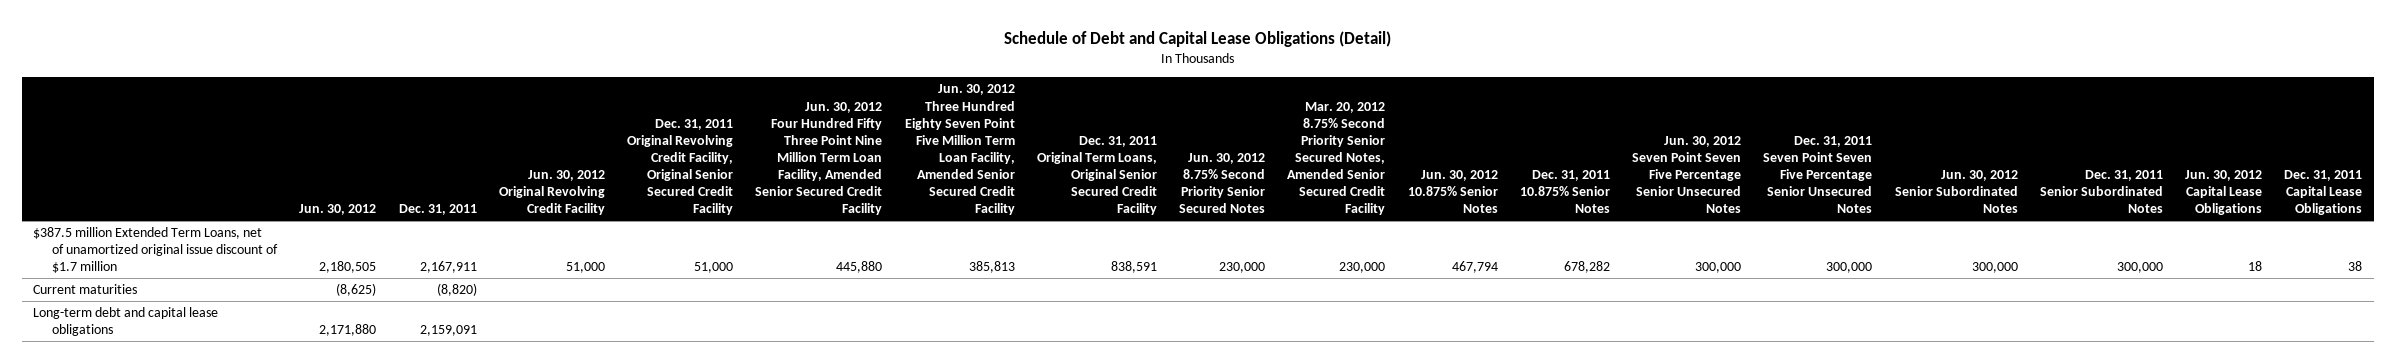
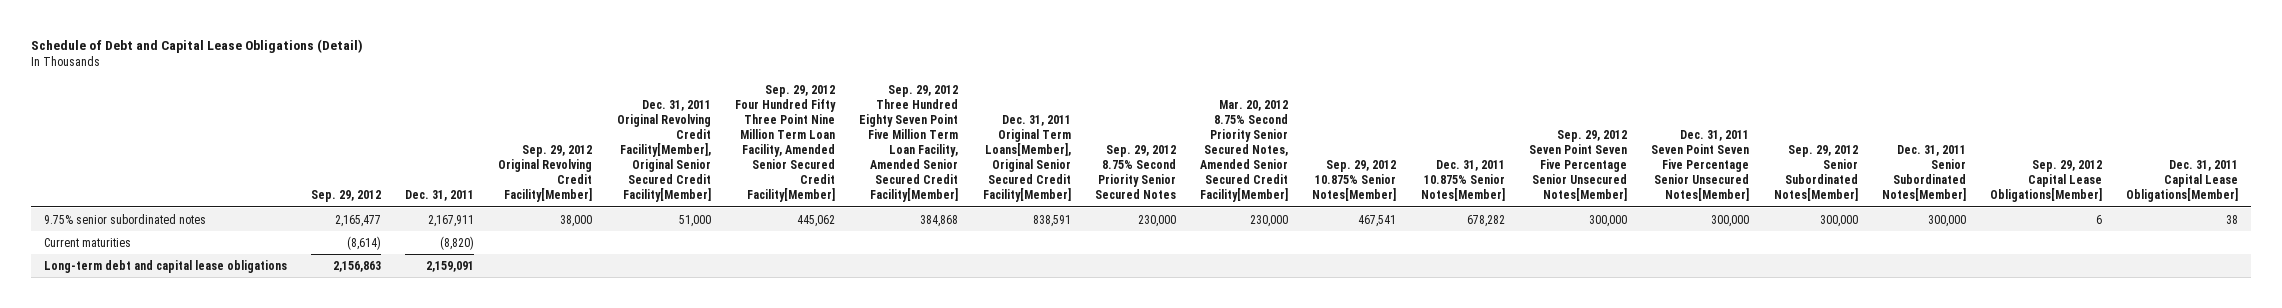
[299,204,377,216] Jun. 30, 2012 -> none
[498,170,605,216] Jun. 30, 2012 Original Revolving Credit Facility -> none
[627,118,734,216] Dec. 31, 2011 Original Revolving Credit Facility, Original Senior Secured Credit Facility -> none
[755,101,883,216] Jun. 30, 2012 Four Hundred Fifty Three Point Nine Million Term Loan Facility, Amended Senior Secured Credit Facility -> none
[904,84,1015,216] Jun. 30, 2012 Three Hundred Eighty Seven Point Five Million Term Loan Facility, Amended Senior Secured Credit Facility -> none
[1036,135,1157,216] Dec. 31, 2011 Original Term Loans, Original Senior Secured Credit Facility -> none
[1179,152,1266,214] Jun. 30, 2012 8.75% Second Priority Senior Secured Notes -> none
[1287,101,1386,216] Mar. 20, 2012 8.75% Second Priority Senior Secured Notes, Amended Senior Secured Credit Facility -> none
[1407,170,1498,214] Jun. 30, 2012 10.875% Senior Notes -> none
[1519,170,1610,214] Dec. 31, 2011 10.875% Senior Notes -> none
[1632,135,1742,214] Jun. 30, 2012 Seven Point Seven Five Percentage Senior Unsecured Notes -> none
[1763,135,1873,214] Dec. 31, 2011 Seven Point Seven Five Percentage Senior Unsecured Notes -> none
[1894,170,2018,214] Jun. 30, 2012 Senior Subordinated Notes -> none
[2039,170,2163,214] Dec. 31, 2011 Senior Subordinated Notes -> none
[2185,170,2263,216] Jun. 30, 2012 Capital Lease Obligations -> none
[2284,170,2363,216] Dec. 31, 2011 Capital Lease Obligations -> none
none -> [310,190,381,203] Sep. 29, 2012
none -> [498,144,593,203] Sep. 29, 2012 Original Revolving Credit Facility[Member]
none -> [616,99,711,203] Dec. 31, 2011 Original Revolving Credit Facility[Member], Original Senior Secured Credit Facility[Member]
none -> [734,84,836,203] Sep. 29, 2012 Four Hundred Fifty Three Point Nine Million Term Loan Facility, Amended Senior Secured Credit Facility[Member]
none -> [859,84,959,203] Sep. 29, 2012 Three Hundred Eighty Seven Point Five Million Term Loan Facility, Amended Senior Secured Credit Facility[Member]
none -> [982,114,1071,203] Dec. 31, 2011 Original Term Loans[Member], Original Senior Secured Credit Facility[Member]
none -> [1094,144,1176,200] Sep. 29, 2012 8.75% Second Priority Senior Secured Notes
none -> [1200,99,1289,203] Mar. 20, 2012 8.75% Second Priority Senior Secured Notes, Amended Senior Secured Credit Facility[Member]
none -> [1312,160,1397,202] Sep. 29, 2012 10.875% Senior Notes[Member]
none -> [1420,160,1505,202] Dec. 31, 2011 10.875% Senior Notes[Member]
none -> [1528,129,1627,202] Sep. 29, 2012 Seven Point Seven Five Percentage Senior Unsecured Notes[Member]
none -> [1651,129,1750,202] Dec. 31, 2011 Seven Point Seven Five Percentage Senior Unsecured Notes[Member]
none -> [1773,144,1858,202] Sep. 29, 2012 Senior Subordinated Notes[Member]
none -> [1881,144,1966,202] Dec. 31, 2011 Senior Subordinated Notes[Member]
none -> [1990,160,2103,203] Sep. 29, 2012 Capital Lease Obligations[Member]
none -> [2126,160,2239,203] Dec. 31, 2011 Capital Lease Obligations[Member]
[33,227,279,274] $387.5 million Extended Term Loans, net of unamortized original issue discount of $1.7 million -> [43,213,206,224] 9.75% senior subordinated notes

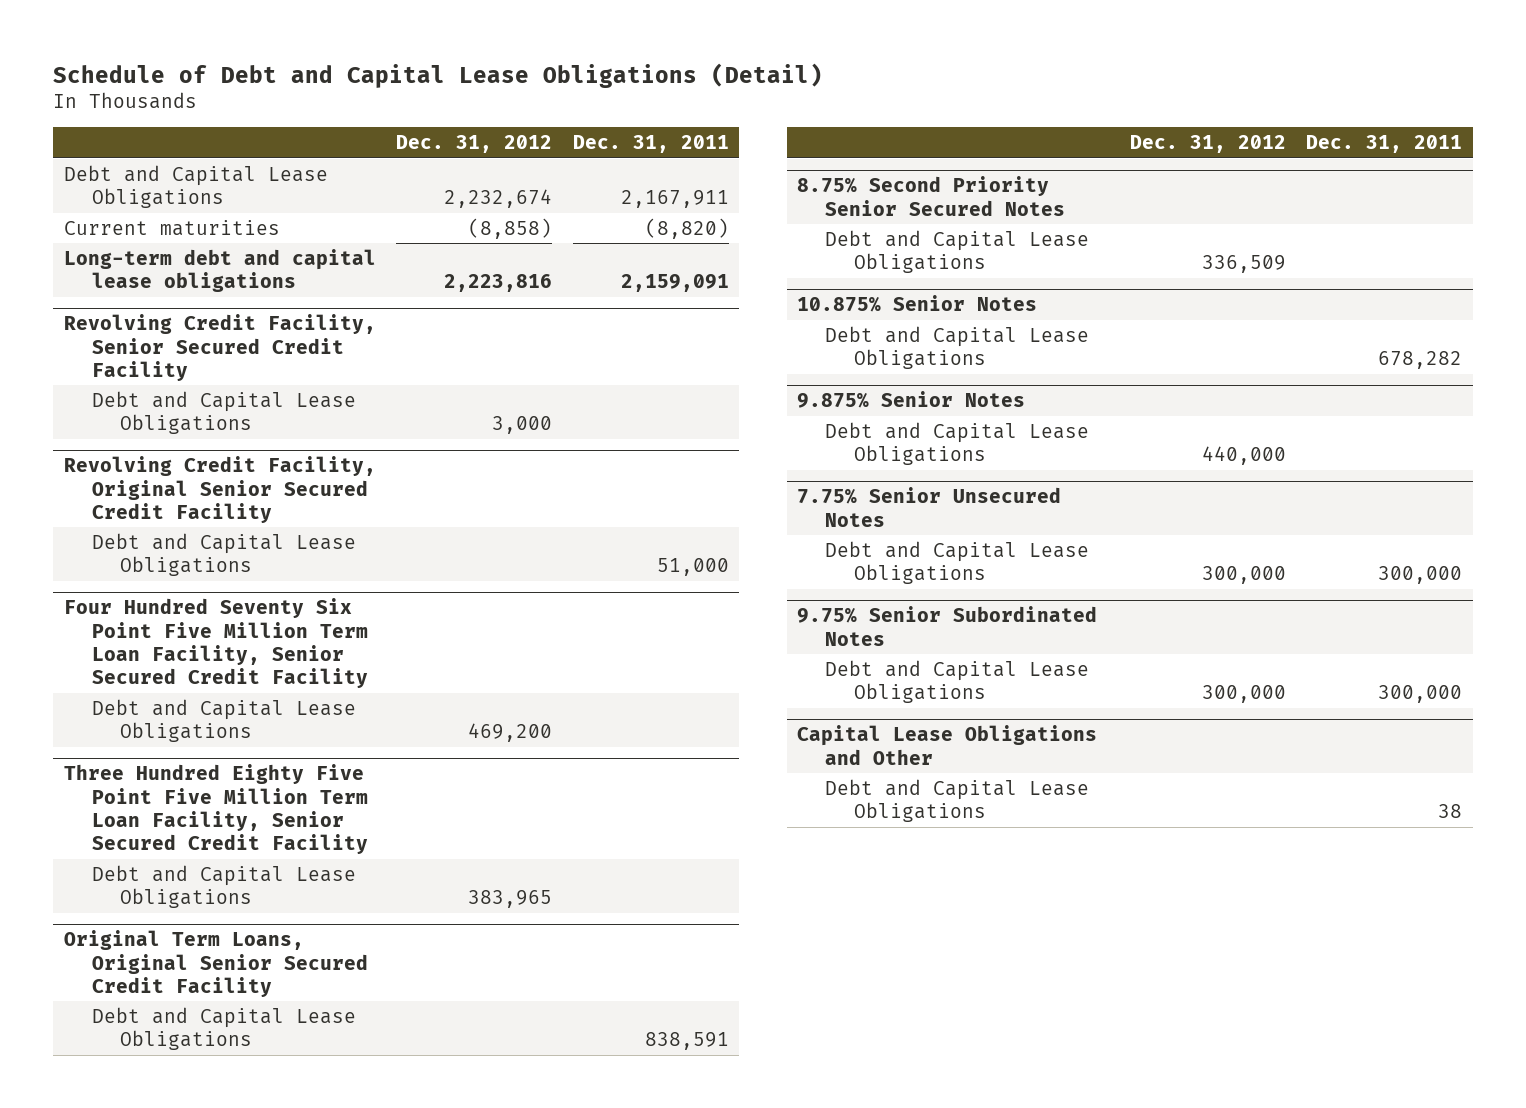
[310,190,381,203] Sep. 29, 2012 -> none
[498,144,593,203] Sep. 29, 2012 Original Revolving Credit Facility[Member] -> none
[616,99,711,203] Dec. 31, 2011 Original Revolving Credit Facility[Member], Original Senior Secured Credit Facility[Member] -> none
[734,84,836,203] Sep. 29, 2012 Four Hundred Fifty Three Point Nine Million Term Loan Facility, Amended Senior Secured Credit Facility[Member] -> none
[859,84,959,203] Sep. 29, 2012 Three Hundred Eighty Seven Point Five Million Term Loan Facility, Amended Senior Secured Credit Facility[Member] -> none
[982,114,1071,203] Dec. 31, 2011 Original Term Loans[Member], Original Senior Secured Credit Facility[Member] -> none
[1094,144,1176,200] Sep. 29, 2012 8.75% Second Priority Senior Secured Notes -> none
[1200,99,1289,203] Mar. 20, 2012 8.75% Second Priority Senior Secured Notes, Amended Senior Secured Credit Facility[Member] -> none
[1312,160,1397,202] Sep. 29, 2012 10.875% Senior Notes[Member] -> none
[1420,160,1505,202] Dec. 31, 2011 10.875% Senior Notes[Member] -> none
[1528,129,1627,202] Sep. 29, 2012 Seven Point Seven Five Percentage Senior Unsecured Notes[Member] -> none
[1651,129,1750,202] Dec. 31, 2011 Seven Point Seven Five Percentage Senior Unsecured Notes[Member] -> none
[1773,144,1858,202] Sep. 29, 2012 Senior Subordinated Notes[Member] -> none
[1881,144,1966,202] Dec. 31, 2011 Senior Subordinated Notes[Member] -> none
[1990,160,2103,203] Sep. 29, 2012 Capital Lease Obligations[Member] -> none
[2126,160,2239,203] Dec. 31, 2011 Capital Lease Obligations[Member] -> none
none -> [396,134,553,153] Dec. 31, 2012
[43,213,206,224] 9.75% senior subordinated notes -> [63,164,328,209] Debt and Capital Lease Obligations
none -> [63,314,376,381] Revolving Credit Facility, Senior Secured Credit Facility
none -> [91,390,356,435] Debt and Capital Lease Obligations
none -> [63,456,376,523] Revolving Credit Facility, Original Senior Secured Credit Facility
none -> [91,532,356,577] Debt and Capital Lease Obligations
none -> [63,598,368,689] Four Hundred Seventy Six Point Five Million Term Loan Facility, Senior Secured Credit Facility
none -> [91,698,356,743] Debt and Capital Lease Obligations
none -> [63,764,368,855] Three Hundred Eighty Five Point Five Million Term Loan Facility, Senior Secured Credit Facility
none -> [91,864,356,909] Debt and Capital Lease Obligations
none -> [63,930,368,997] Original Term Loans, Original Senior Secured Credit Facility
none -> [91,1006,356,1051] Debt and Capital Lease Obligations
none -> [796,176,1066,216] 8.75% Second Priority Senior Secured Notes
none -> [825,229,1090,274] Debt and Capital Lease Obligations
none -> [796,295,1037,313] 10.875% Senior Notes
none -> [825,325,1090,370] Debt and Capital Lease Obligations
none -> [796,391,1025,409] 9.875% Senior Notes
none -> [825,421,1090,466] Debt and Capital Lease Obligations
none -> [796,487,1061,527] 7.75% Senior Unsecured Notes
none -> [825,540,1090,585] Debt and Capital Lease Obligations
none -> [796,606,1097,646] 9.75% Senior Subordinated Notes
none -> [825,659,1090,704] Debt and Capital Lease Obligations
none -> [796,725,1097,765] Capital Lease Obligations and Other
none -> [825,778,1090,823] Debt and Capital Lease Obligations

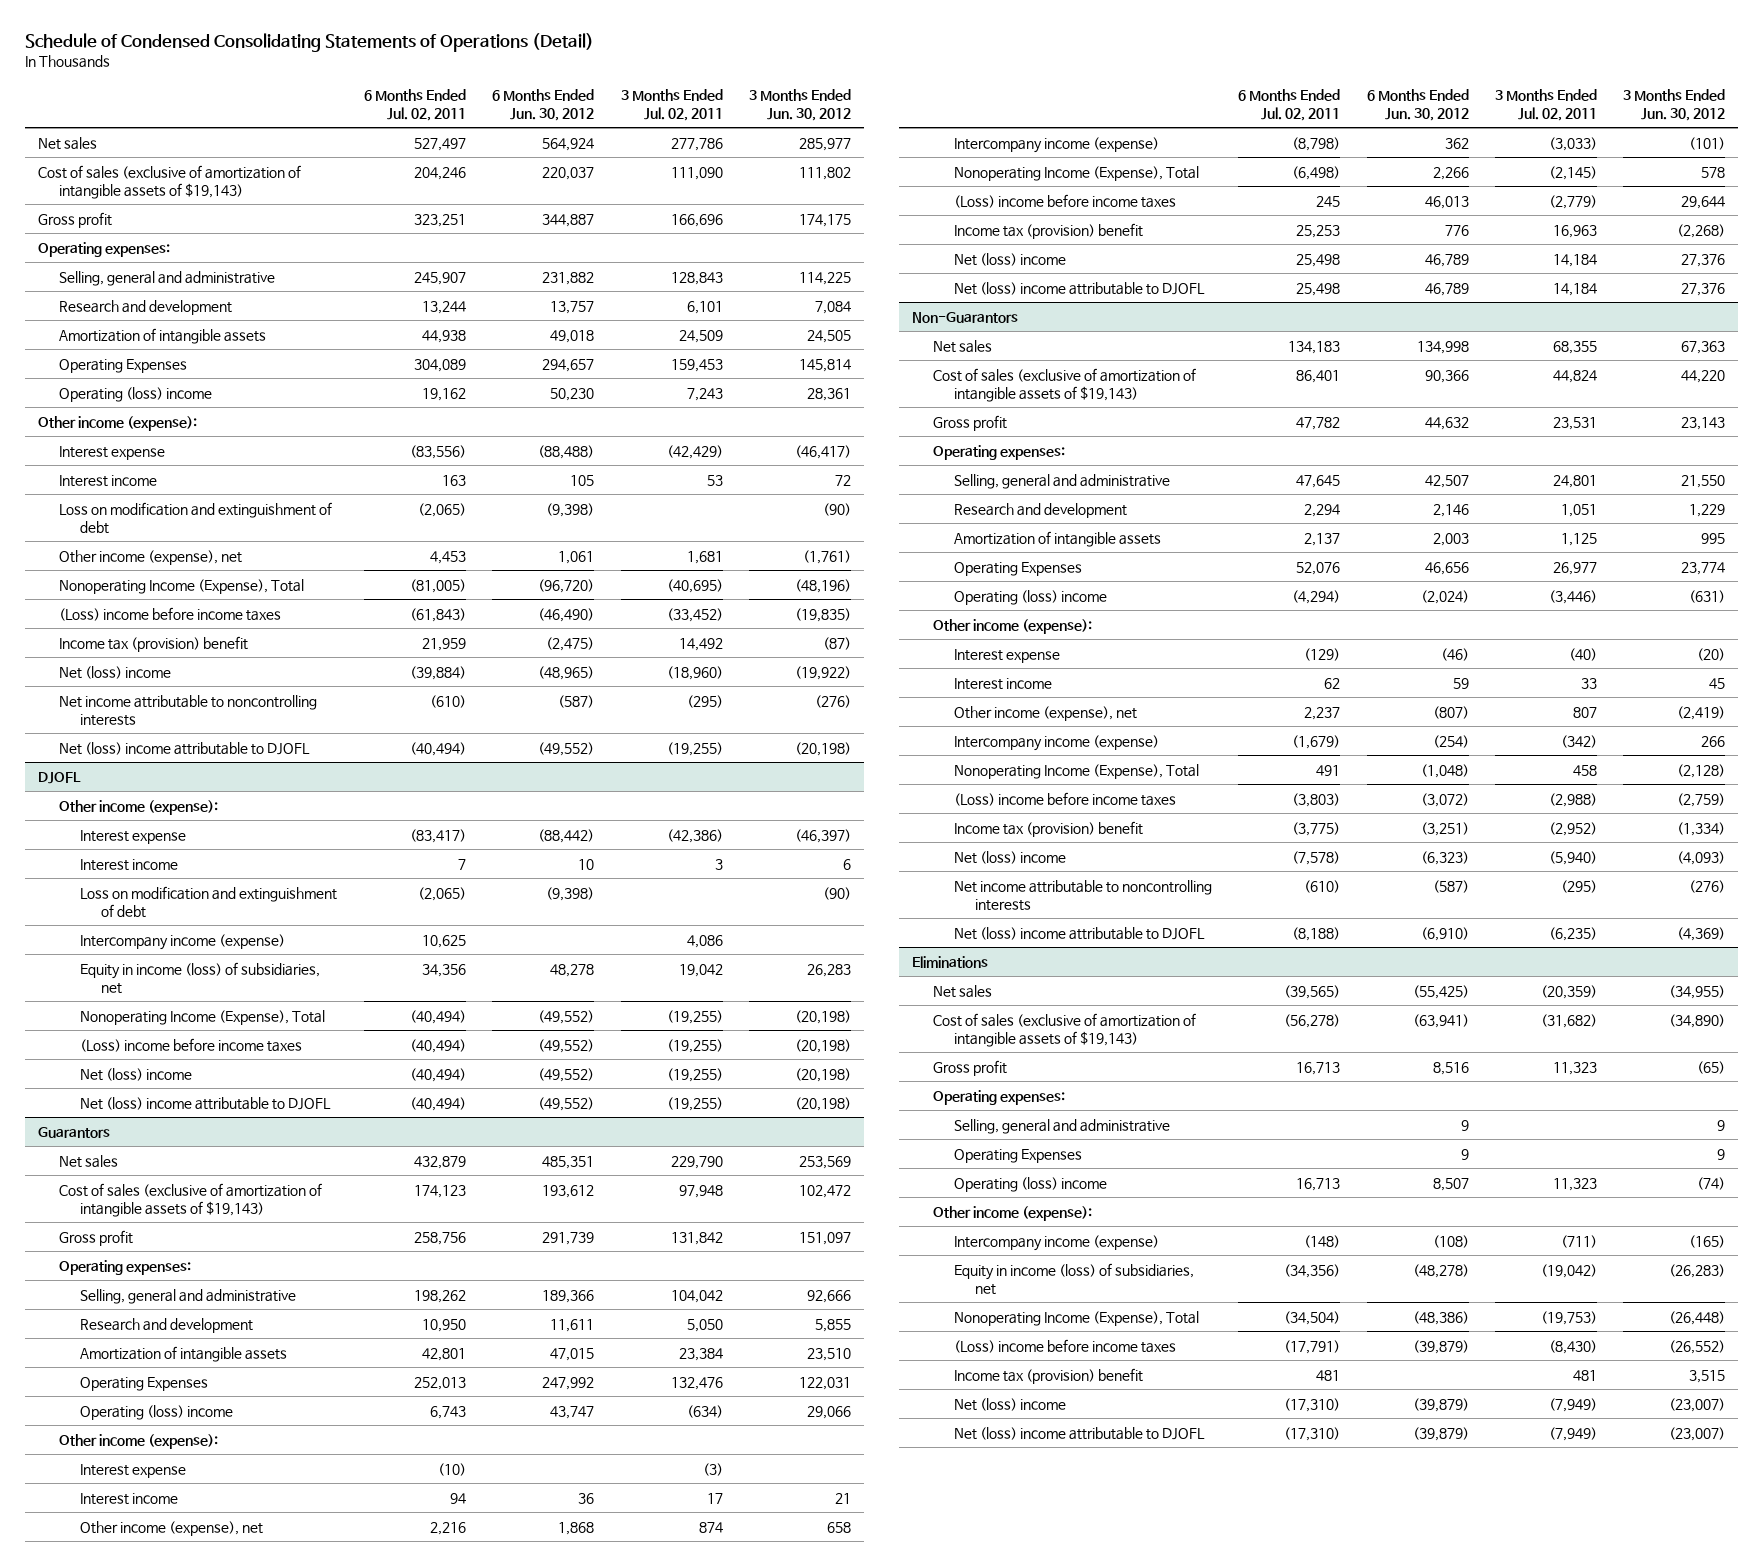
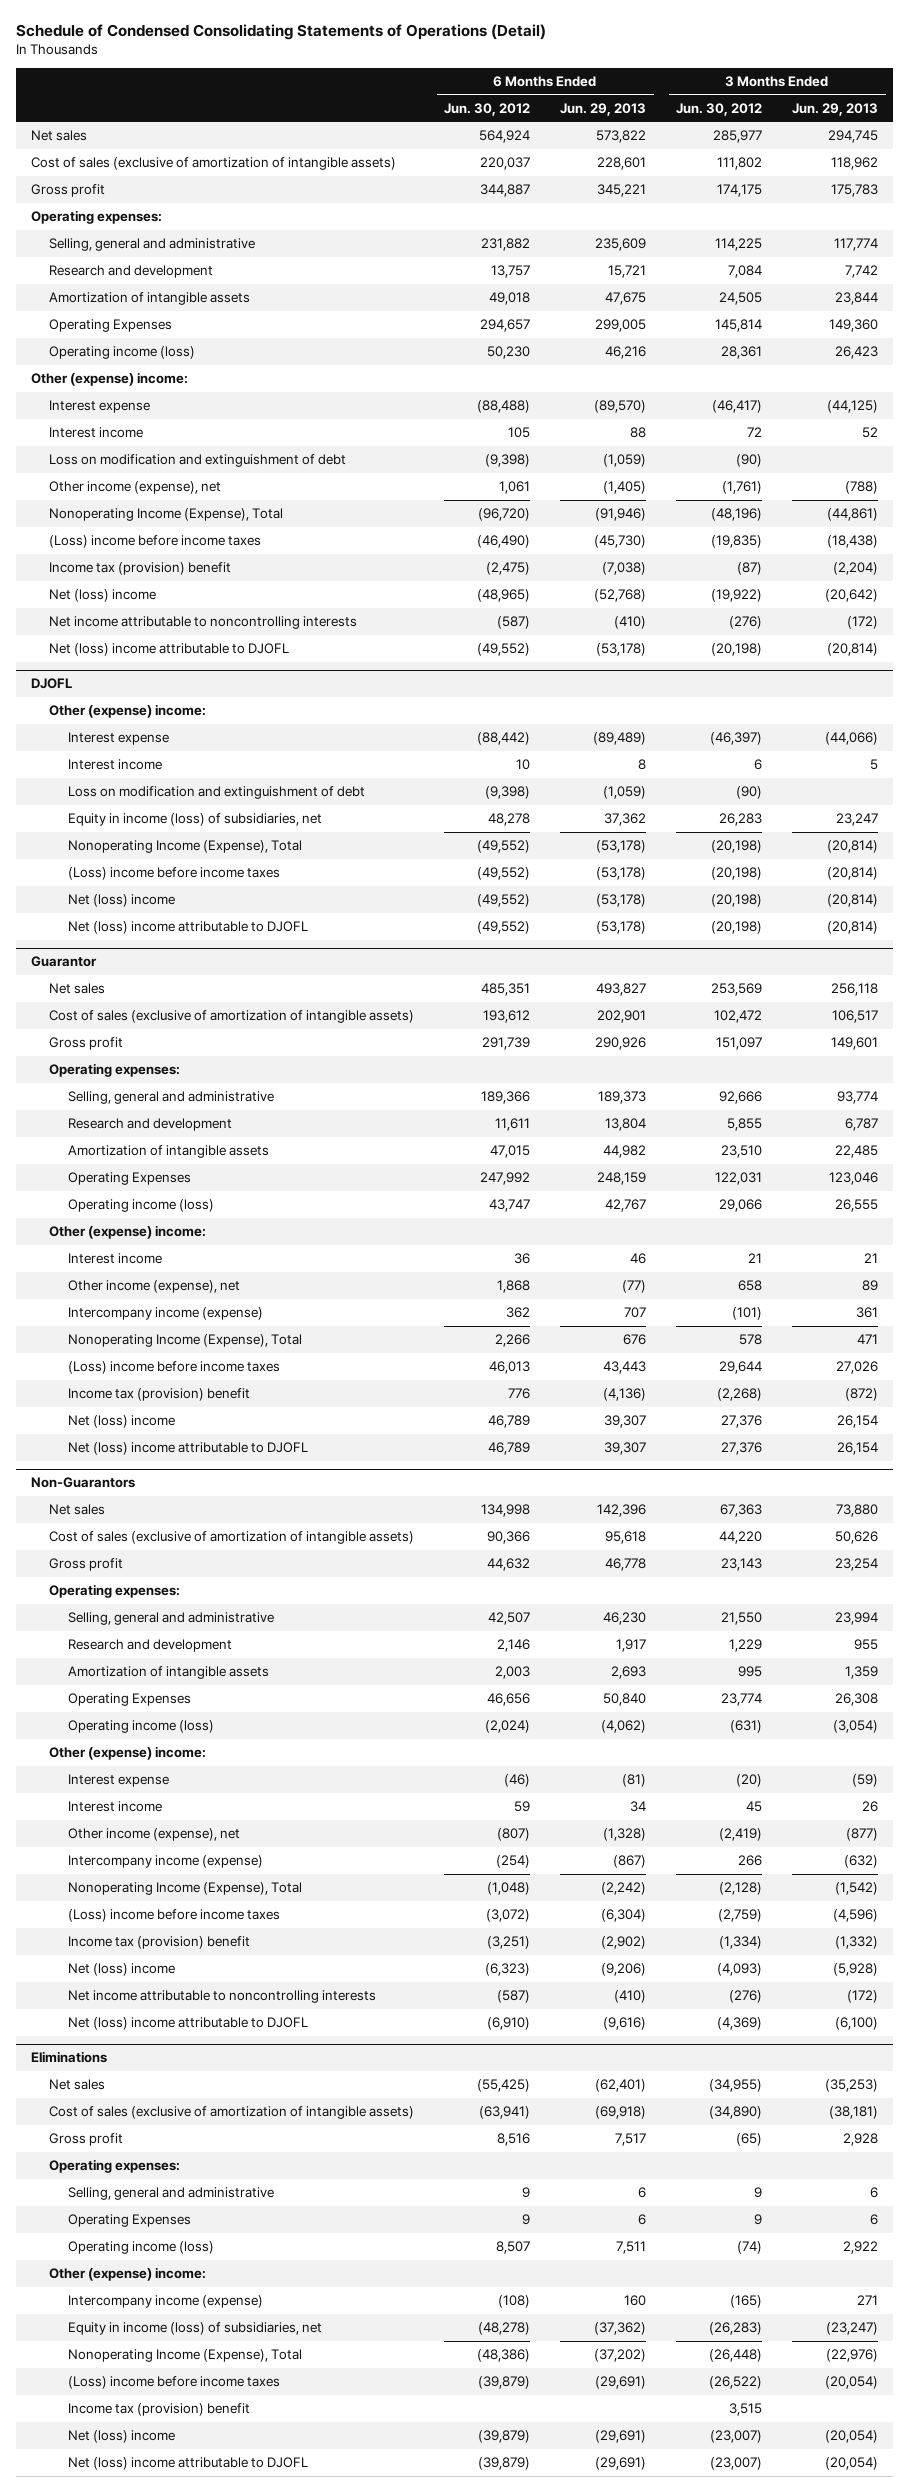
[364,89,467,122] 6 Months Ended Jul. 02, 2011 -> none
[620,89,723,122] 3 Months Ended Jul. 02, 2011 -> none
none -> [560,102,647,116] Jun. 29, 2013
none -> [792,102,879,116] Jun. 29, 2013
[38,164,302,199] Cost of sales (exclusive of amortization of intangible assets of $19,143) -> [30,157,396,171] Cost of sales (exclusive of amortization of intangible assets)
[59,386,213,402] Operating (loss) income -> [49,346,196,360] Operating income (loss)
[38,415,198,431] Other income (expense): -> [30,372,188,387] Other (expense) income:
[59,799,219,815] Other income (expense): -> [49,704,207,719] Other (expense) income:
[80,933,286,950] Intercompany income (expense) -> none
[38,1126,111,1138] Guarantors -> [30,956,97,968] Guarantor
[59,1182,323,1217] Cost of sales (exclusive of amortization of intangible assets of $19,143) -> [49,1010,415,1024] Cost of sales (exclusive of amortization of intangible assets)
[80,1463,187,1478] Interest expense -> none
[80,1404,234,1420] Operating (loss) income -> [68,1199,215,1213] Operating income (loss)
[59,1433,219,1449] Other income (expense): -> [49,1225,207,1240] Other (expense) income:
[933,367,1197,402] Cost of sales (exclusive of amortization of intangible assets of $19,143) -> [49,1531,415,1545] Cost of sales (exclusive of amortization of intangible assets)
[954,589,1108,605] Operating (loss) income -> [68,1720,215,1734] Operating income (loss)
[933,618,1093,634] Other income (expense): -> [49,1746,207,1761] Other (expense) income:
[933,1012,1197,1047] Cost of sales (exclusive of amortization of intangible assets of $19,143) -> [49,2106,415,2120] Cost of sales (exclusive of amortization of intangible assets)
[954,1176,1108,1192] Operating (loss) income -> [68,2241,215,2255] Operating income (loss)
[933,1205,1093,1221] Other income (expense): -> [49,2267,207,2282] Other (expense) income:
[1668,1339,1725,1354] (26,552) -> [709,2376,763,2390] (26,522)

